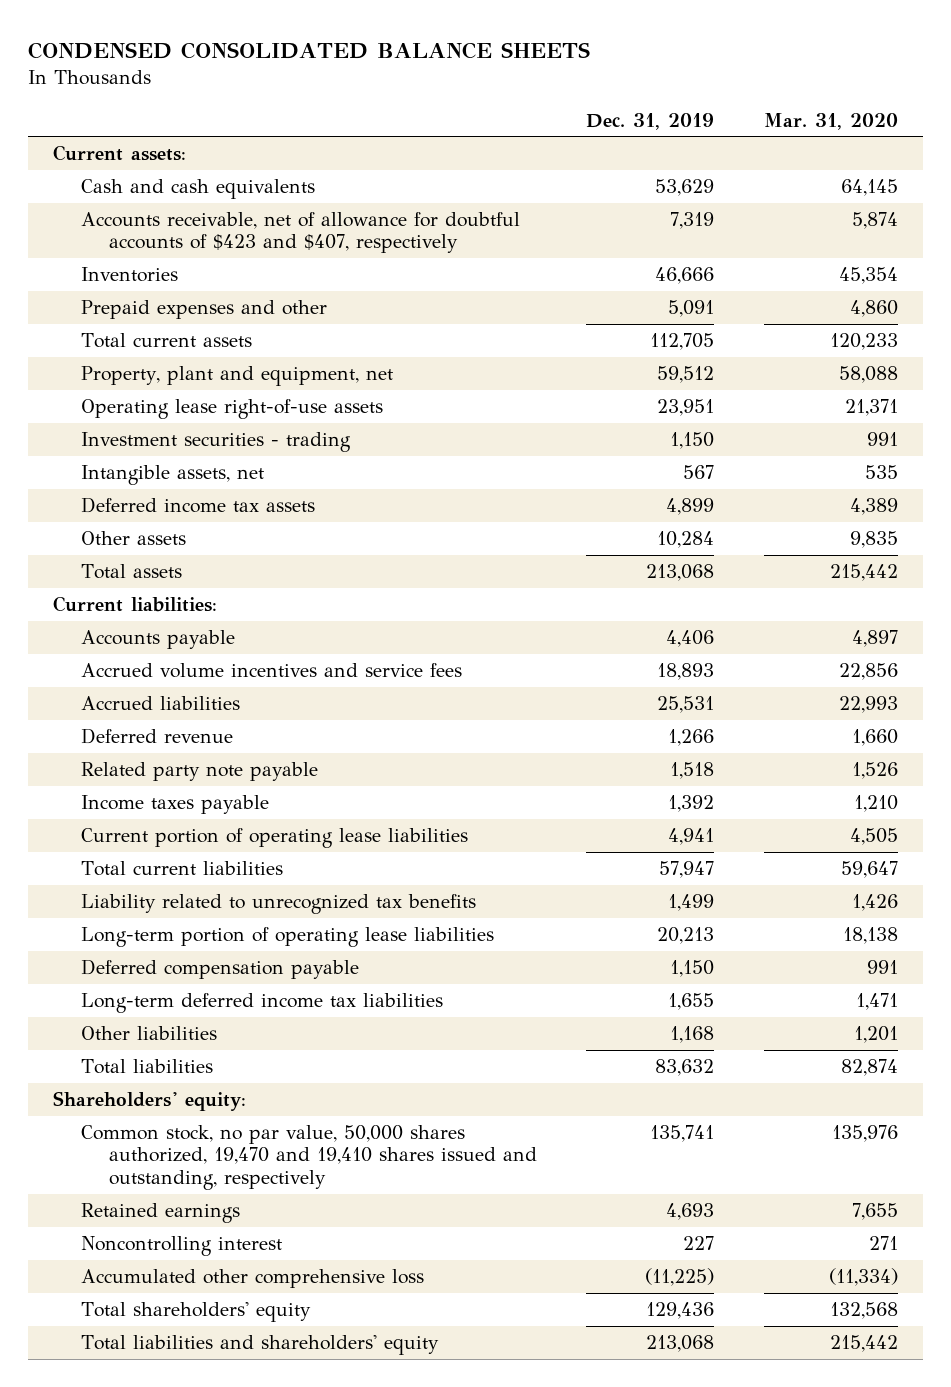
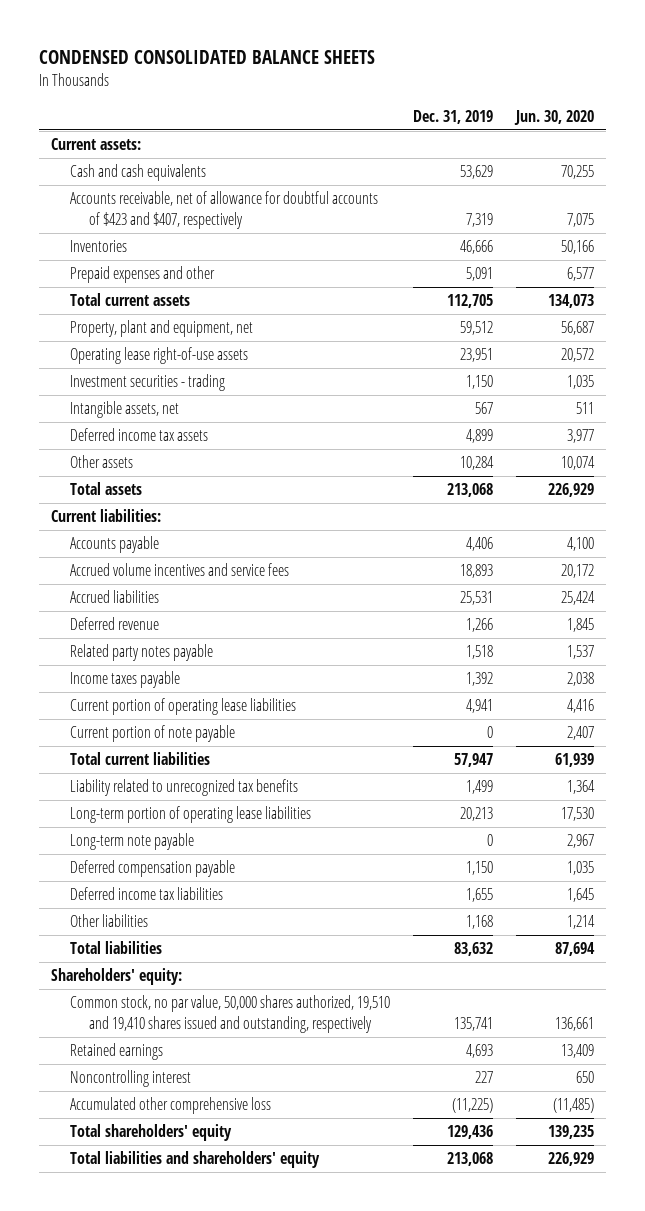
[763,112,898,130] Mar. 31, 2020 -> none
none -> [514,109,595,125] Jun. 30, 2020
[80,761,318,781] Related party note payable -> [69,644,213,662] Related party notes payable
none -> [69,725,235,743] Current portion of note payable
none -> [69,833,194,851] Long-term note payable
[80,992,443,1013] Long-term deferred income tax liabilities -> [69,887,223,901] Deferred income tax liabilities
[80,1124,537,1190] Common stock, no par value, 50,000 shares authorized, 19,470 and 19,410 shares issued and outstanding, respectively -> [69,995,390,1034] Common stock, no par value, 50,000 shares authorized, 19,510 and 19,410 shares issued and outstanding, respectively

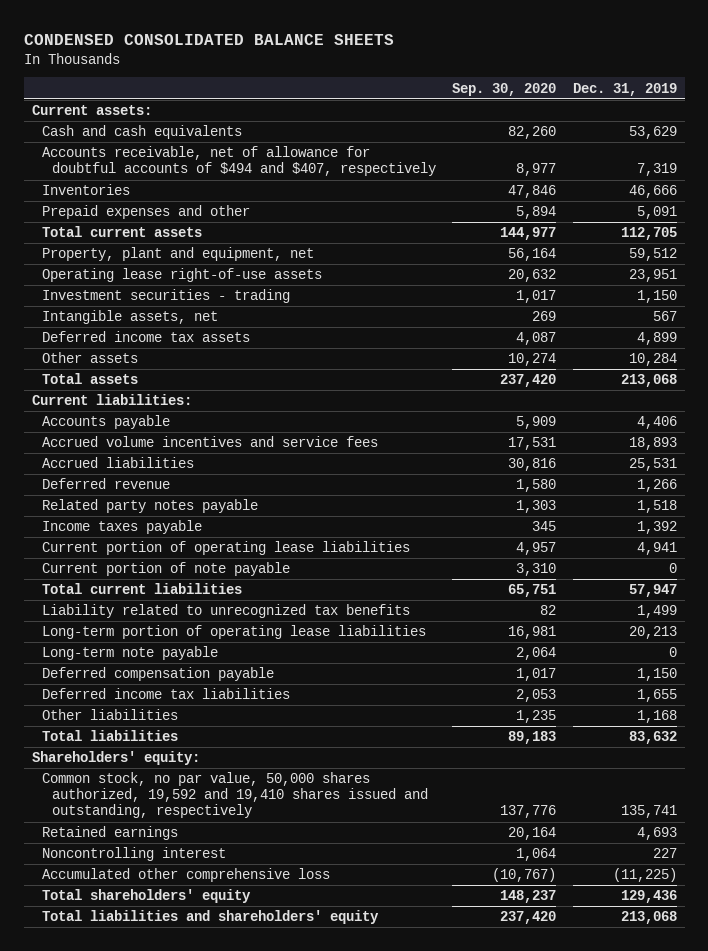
[514,109,595,125] Jun. 30, 2020 -> none
none -> [452,82,557,96] Sep. 30, 2020
[69,191,378,230] Accounts receivable, net of allowance for doubtful accounts of $423 and $407, respectively -> [41,146,436,177] Accounts receivable, net of allowance for doubtful accounts of $494 and $407, respectively
[69,995,390,1034] Common stock, no par value, 50,000 shares authorized, 19,510 and 19,410 shares issued and outstanding, respectively -> [41,772,428,819] Common stock, no par value, 50,000 shares authorized, 19,592 and 19,410 shares issued and outstanding, respectively

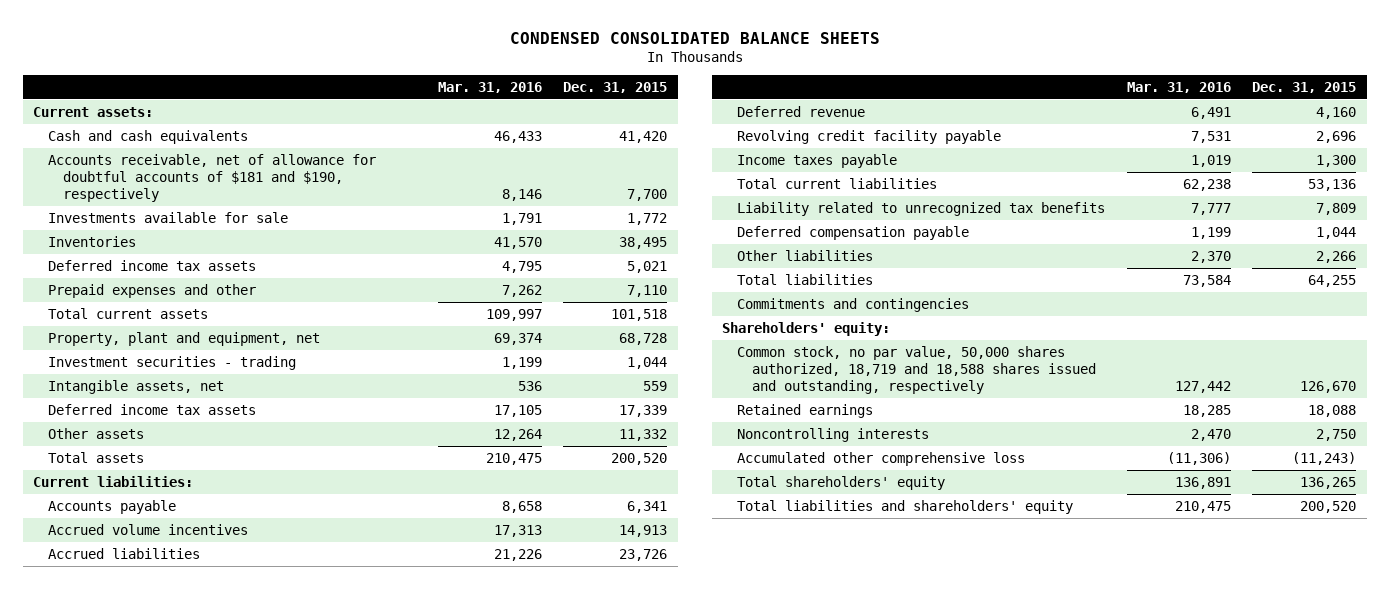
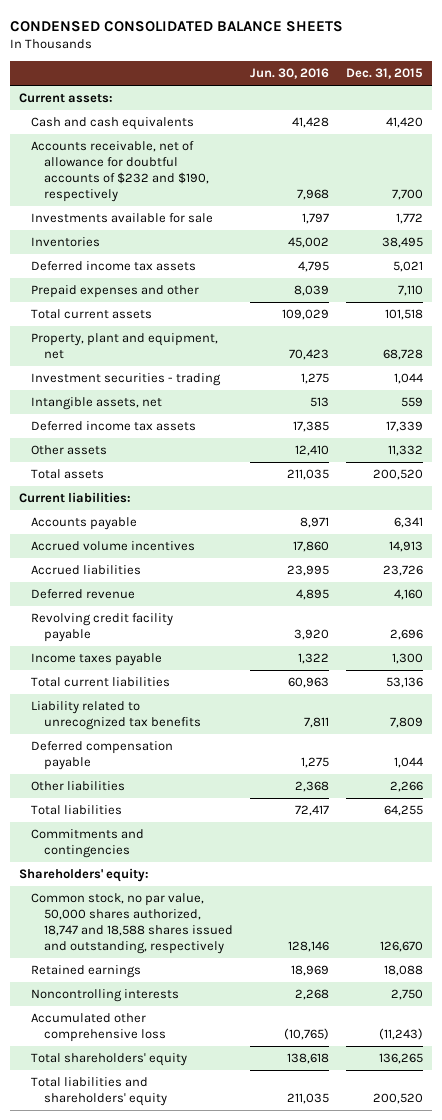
[437,82,542,94] Mar. 31, 2016 -> none
none -> [250,68,330,80] Jun. 30, 2016
[48,153,377,203] Accounts receivable, net of allowance for doubtful accounts of $181 and $190, respectively -> [31,141,209,203] Accounts receivable, net of allowance for doubtful accounts of $232 and $190, respectively
[737,345,1096,395] Common stock, no par value, 50,000 shares authorized, 18,719 and 18,588 shares issued and outstanding, respectively -> [31,893,233,955] Common stock, no par value, 50,000 shares authorized, 18,747 and 18,588 shares issued and outstanding, respectively

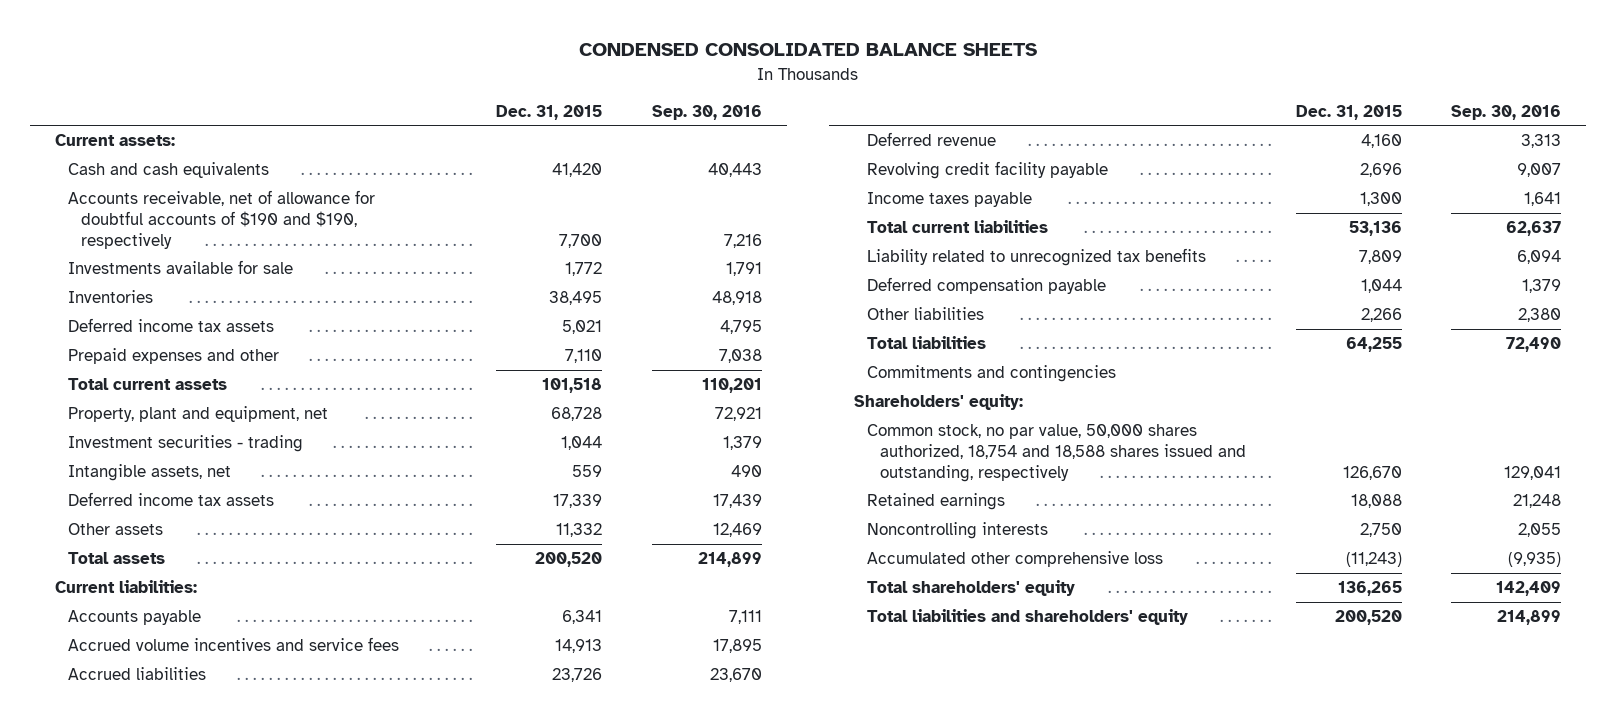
[250,68,330,80] Jun. 30, 2016 -> none
none -> [651,104,762,120] Sep. 30, 2016
[31,141,209,203] Accounts receivable, net of allowance for doubtful accounts of $232 and $190, respectively -> [67,190,375,249] Accounts receivable, net of allowance for doubtful accounts of $190 and $190, respectively
[31,541,196,552] Accrued volume incentives -> [67,637,399,652] Accrued volume incentives and service fees
[31,893,233,955] Common stock, no par value, 50,000 shares authorized, 18,747 and 18,588 shares issued and outstanding, respectively -> [867,424,1247,482] Common stock, no par value, 50,000 shares authorized, 18,754 and 18,588 shares issued and outstanding, respectively

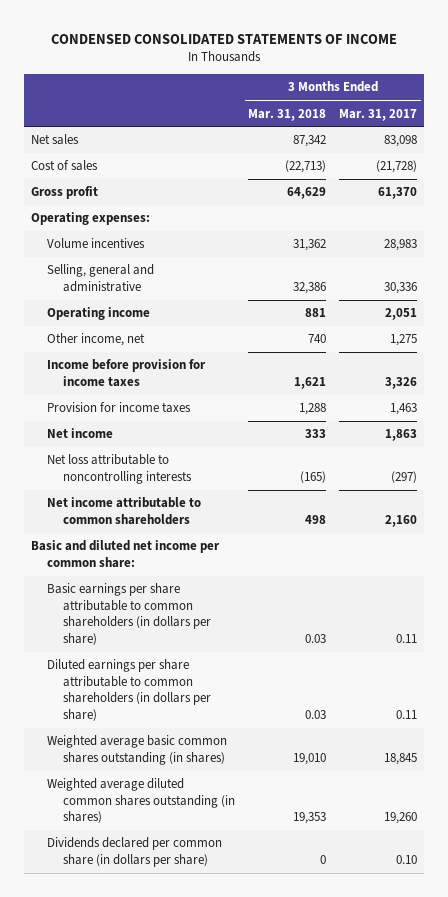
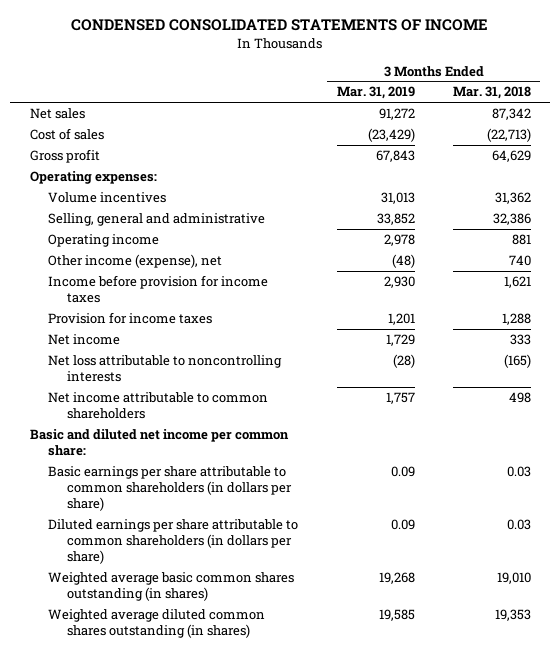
[339,108,418,121] Mar. 31, 2017 -> none
none -> [336,86,415,100] Mar. 31, 2019
[46,333,145,347] Other income, net -> [48,254,223,269] Other income (expense), net
[46,837,222,867] Dividends declared per common share (in dollars per share) -> none

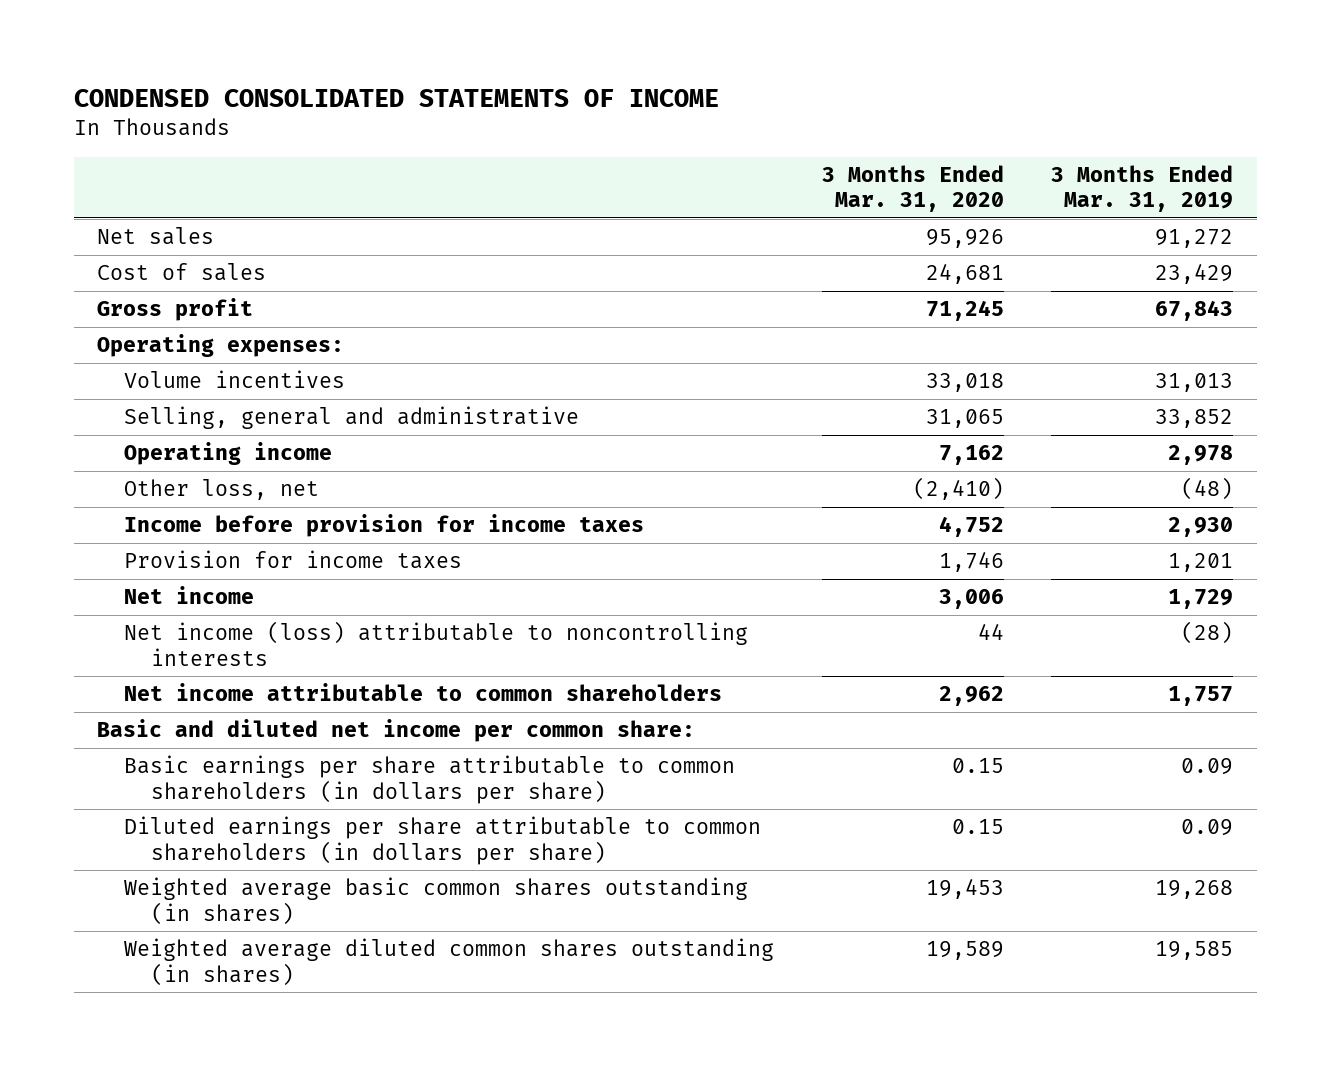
[452,86,531,100] Mar. 31, 2018 -> none
none -> [821,164,1004,213] 3 Months Ended Mar. 31, 2020
[367,128,415,143] (23,429) -> [1155,263,1234,285] 23,429
[48,254,223,269] Other income (expense), net -> [124,479,320,501] Other loss, net
[48,355,283,382] Net loss attributable to noncontrolling interests -> [124,621,749,666] Net income (loss) attributable to noncontrolling interests

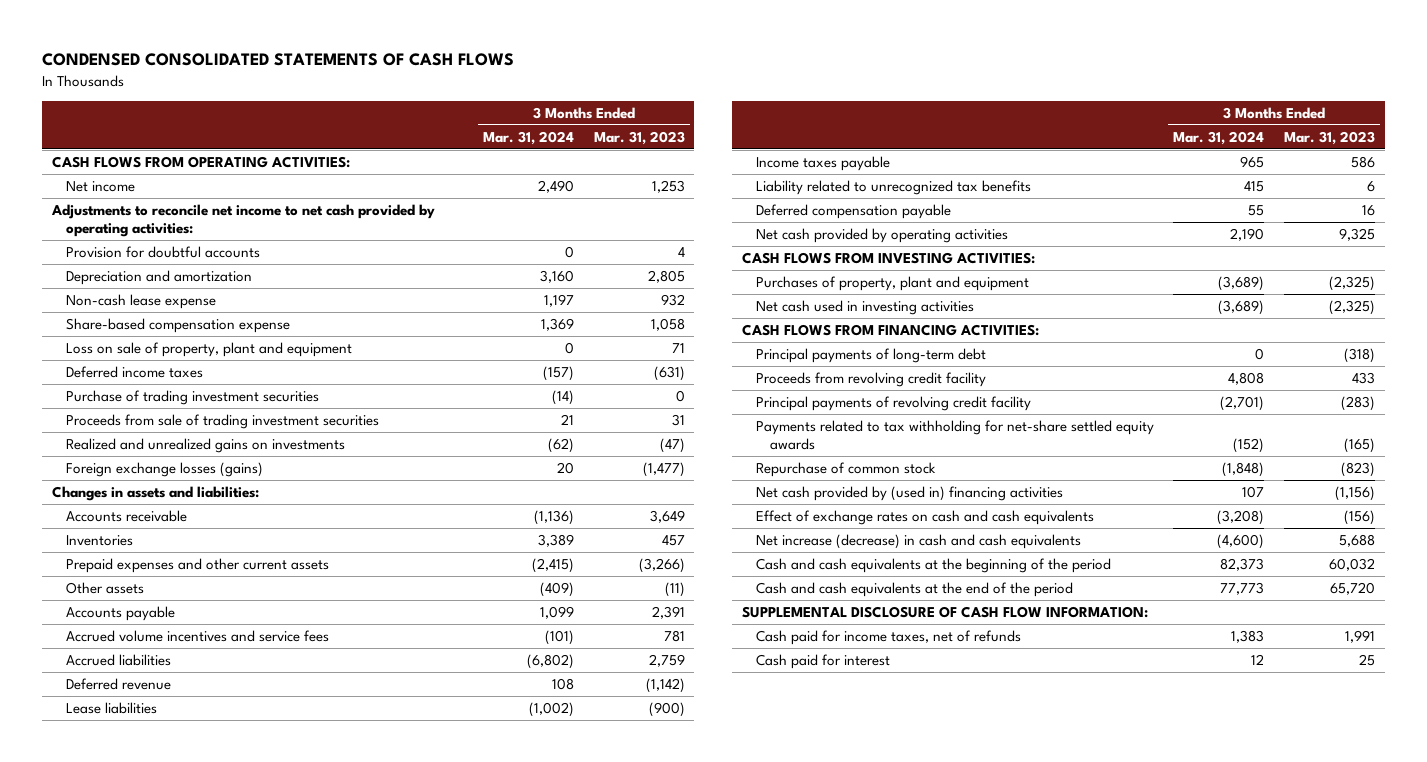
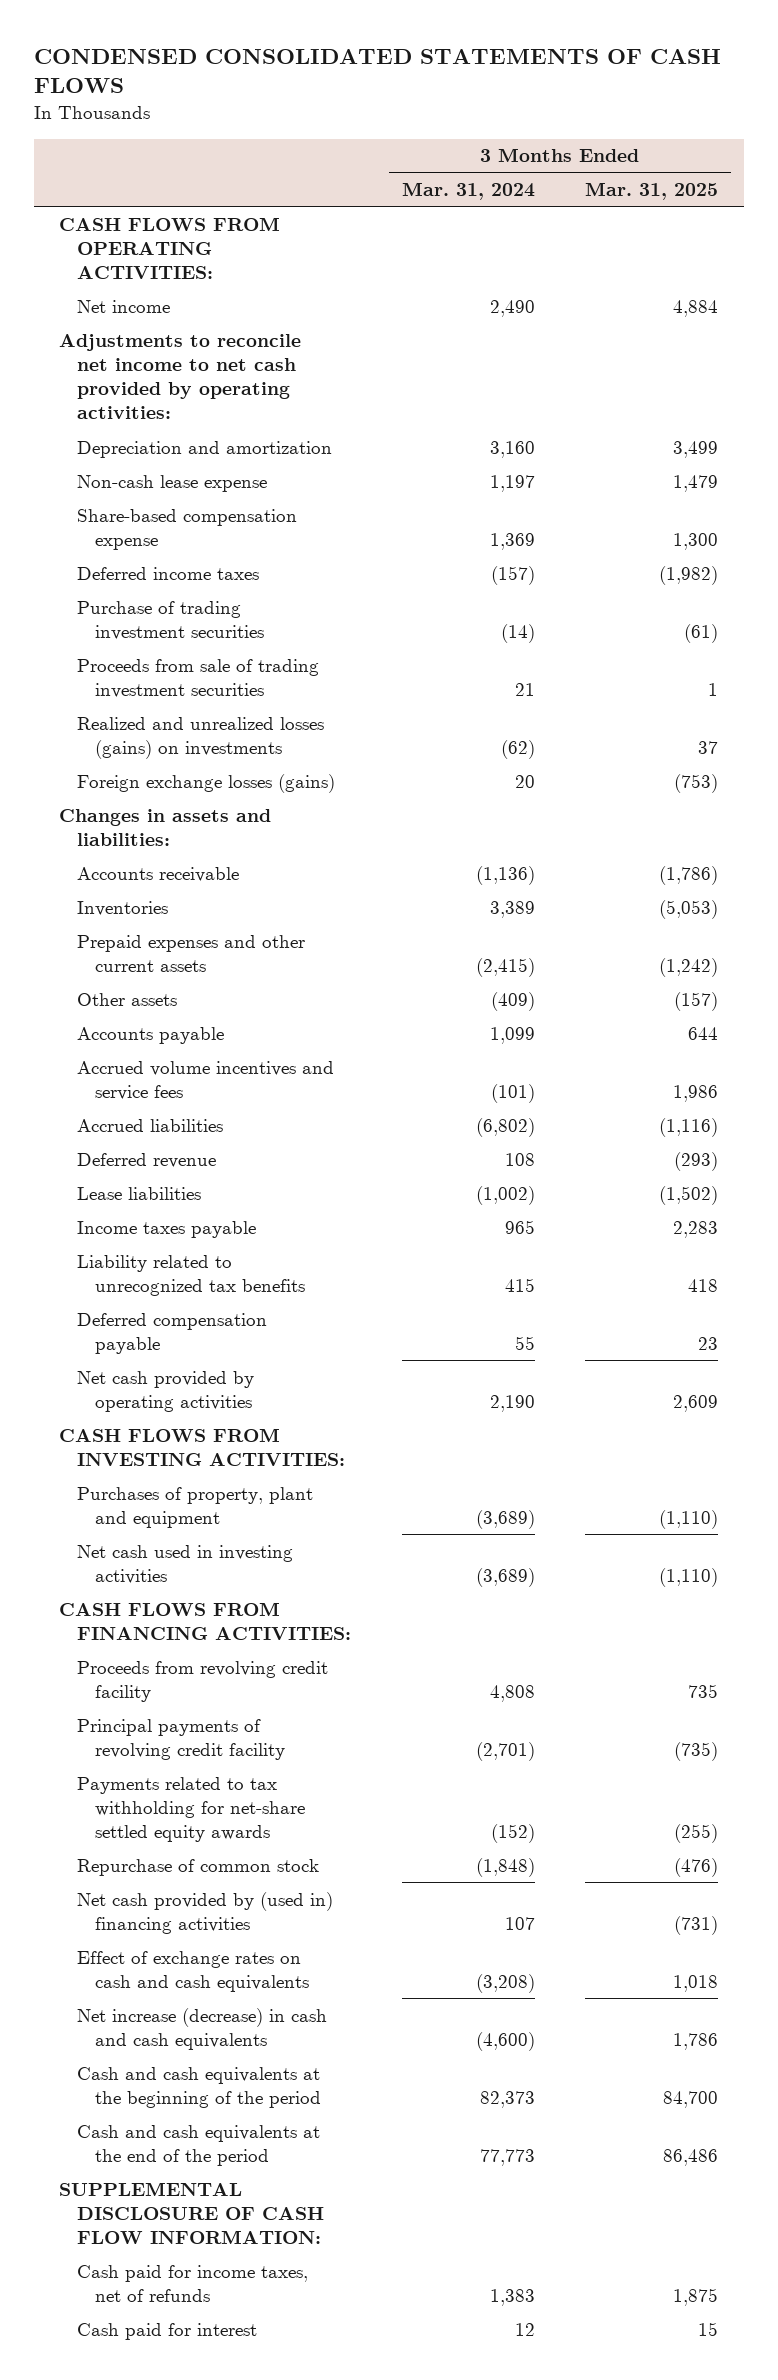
[593,130,685,145] Mar. 31, 2023 -> none
none -> [585,182,719,201] Mar. 31, 2025
[65,245,260,258] Provision for doubtful accounts -> none
[65,341,352,357] Loss on sale of property, plant and equipment -> none
[65,437,345,453] Realized and unrealized gains on investments -> [76,716,324,759] Realized and unrealized losses (gains) on investments
[755,347,986,363] Principal payments of long-term debt -> none

